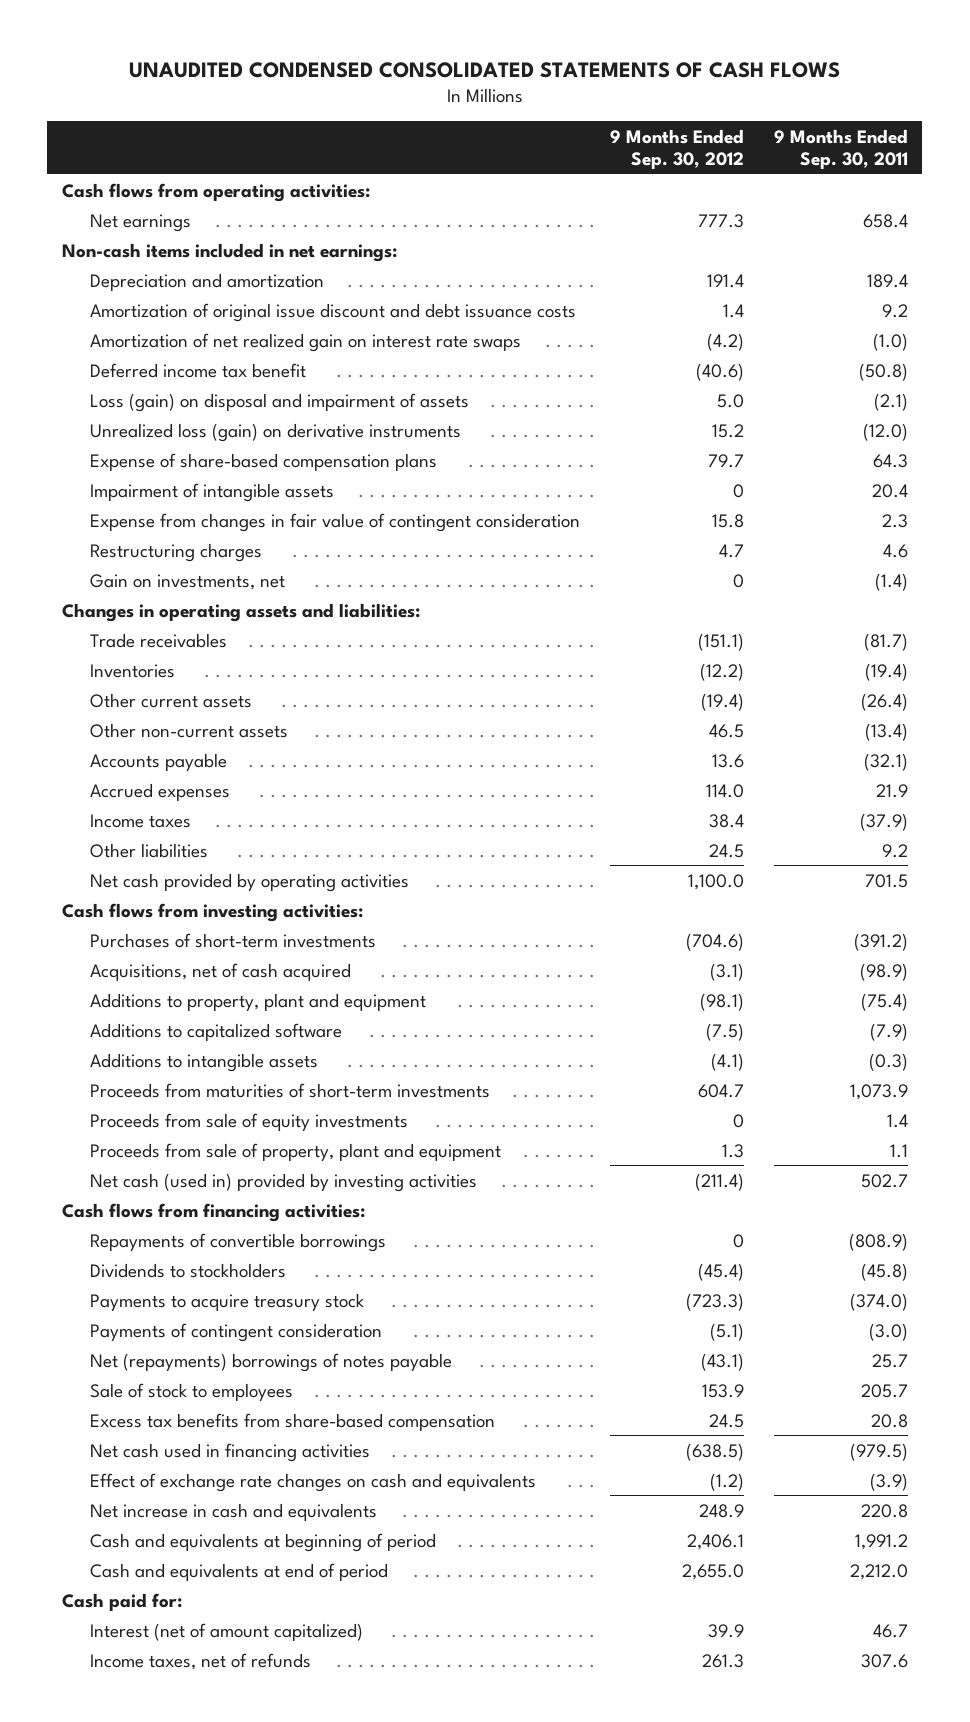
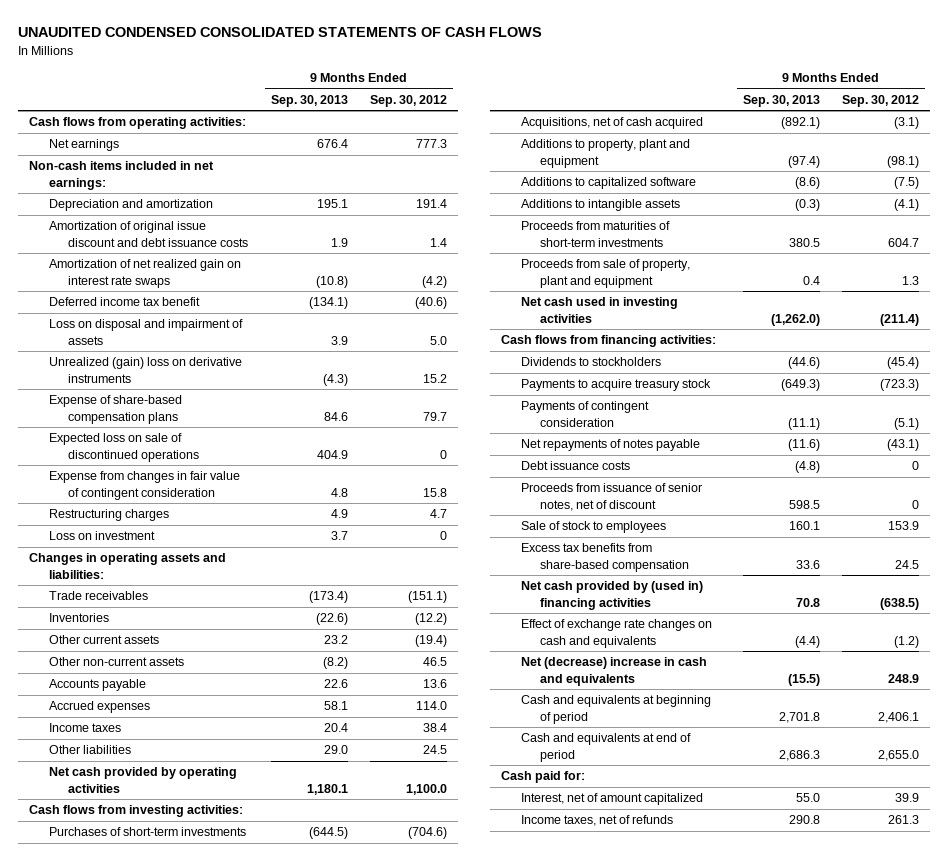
[773,128,908,169] 9 Months Ended Sep. 30, 2011 -> none
none -> [270,94,348,107] Sep. 30, 2013
[90,392,470,412] Loss (gain) on disposal and impairment of assets -> [48,319,243,345] Loss on disposal and impairment of assets
[90,422,462,442] Unrealized loss (gain) on derivative instruments -> [48,357,242,383] Unrealized (gain) loss on derivative instruments
[90,482,335,502] Impairment of intangible assets -> none
none -> [48,433,200,462] Expected loss on sale of discontinued operations
[90,573,286,590] Gain on investments, net -> [48,531,155,541] Loss on investment
[90,1112,409,1131] Proceeds from sale of equity investments -> none
[90,1172,478,1192] Net cash (used in) provided by investing activities -> [520,297,678,323] Net cash used in investing activities
[90,1232,387,1252] Repayments of convertible borrowings -> none
[90,1352,453,1372] Net (repayments) borrowings of notes payable -> [520,439,700,452] Net repayments of notes payable
none -> [520,461,630,471] Debt issuance costs
none -> [520,483,702,511] Proceeds from issuance of senior notes, net of discount
[90,1442,371,1462] Net cash used in financing activities -> [520,581,703,610] Net cash provided by (used in) financing activities
[90,1502,378,1521] Net increase in cash and equivalents -> [520,657,707,686] Net (decrease) increase in cash and equivalents
[90,1622,364,1641] Interest (net of amount capitalized) -> [520,793,703,806] Interest, net of amount capitalized

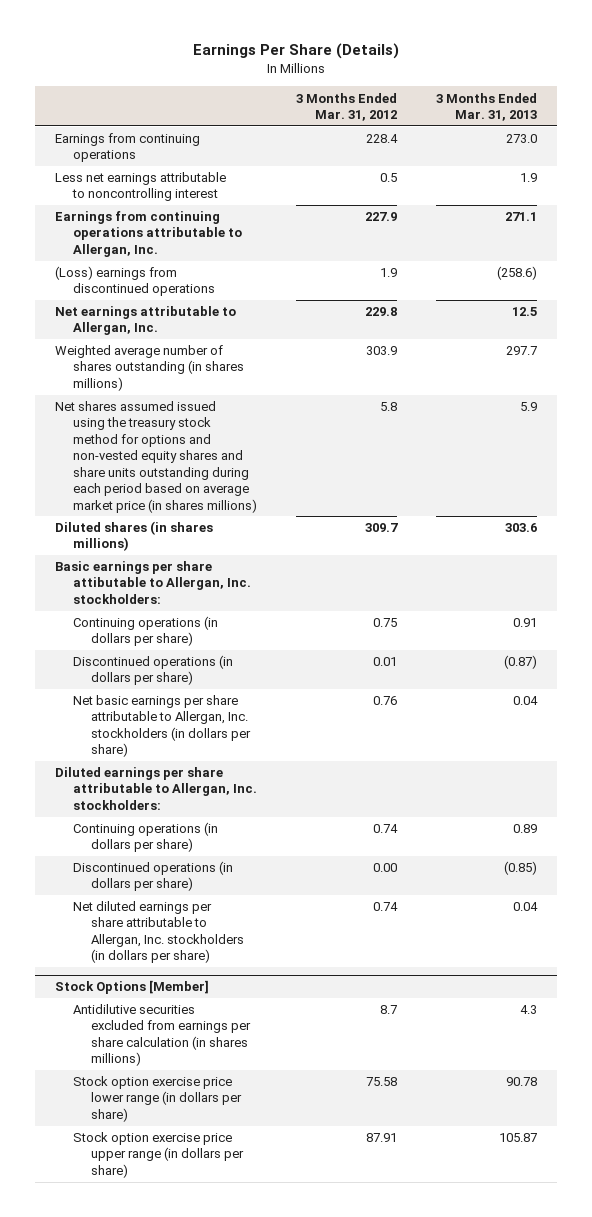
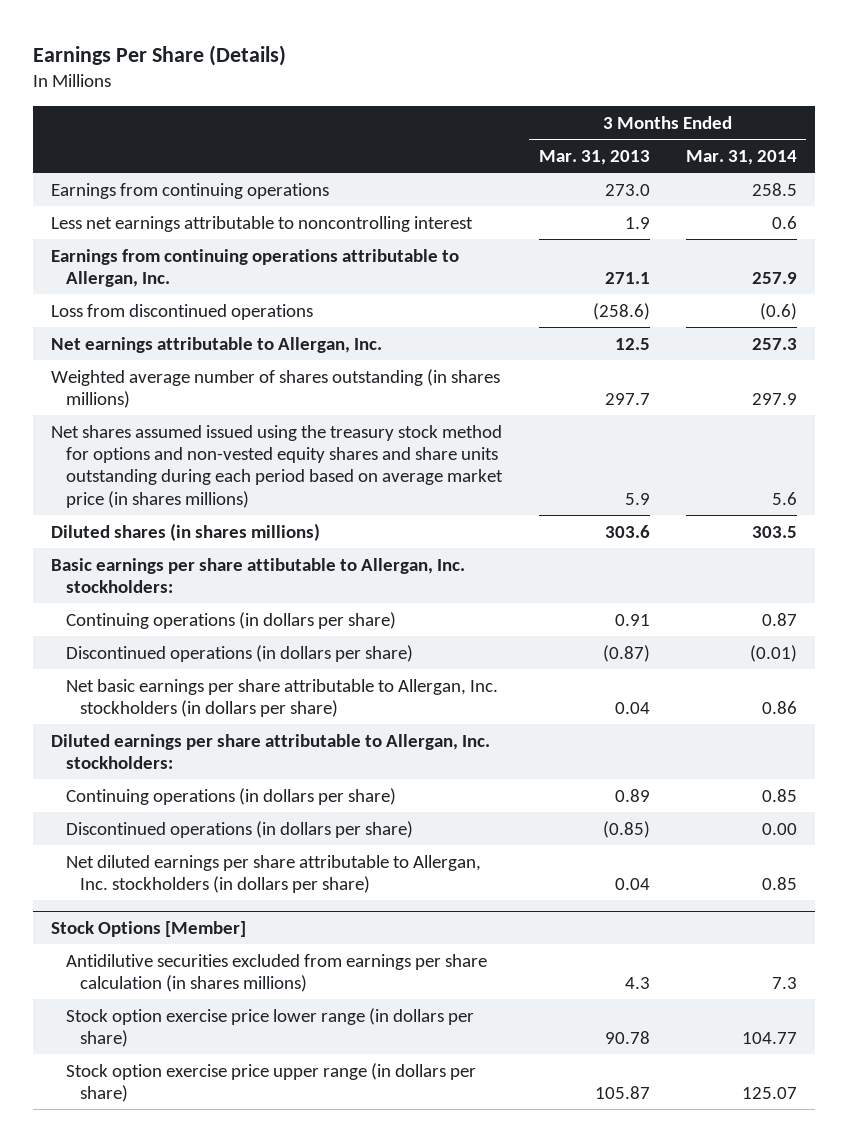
[295,92,397,121] 3 Months Ended Mar. 31, 2012 -> none
none -> [685,149,797,165] Mar. 31, 2014
[54,266,215,297] (Loss) earnings from discontinued operations -> [51,303,314,320] Loss from discontinued operations

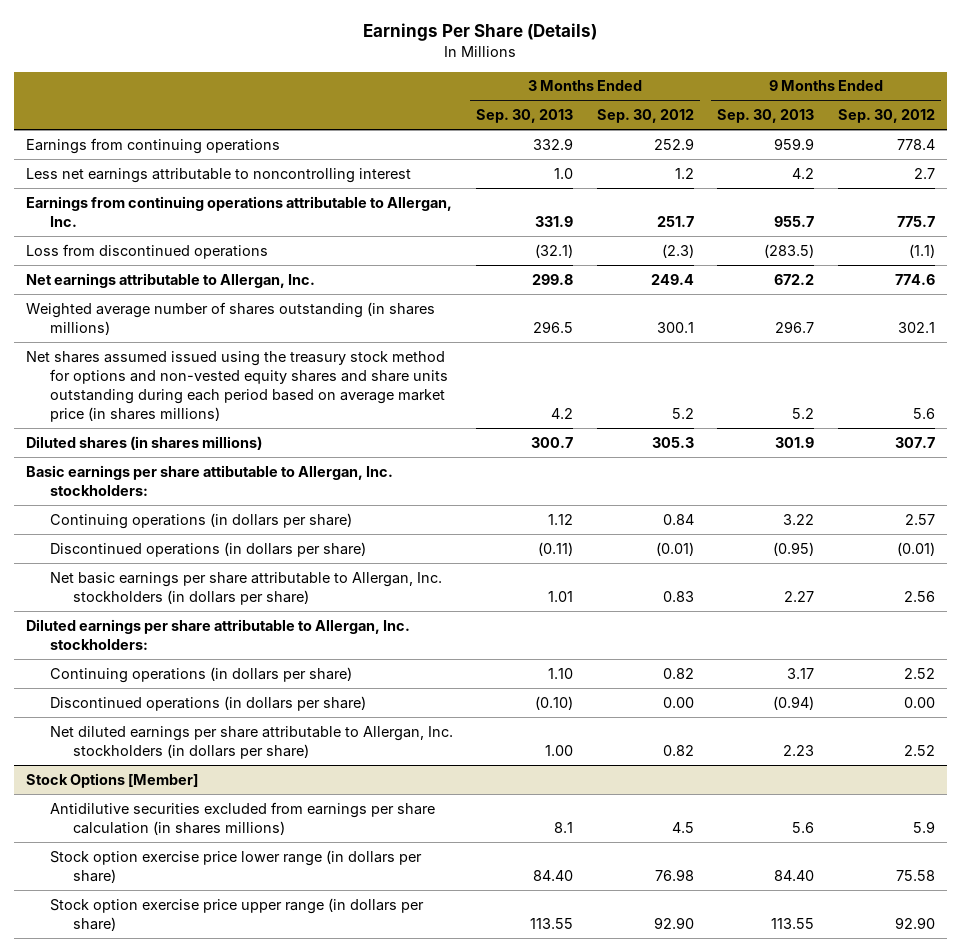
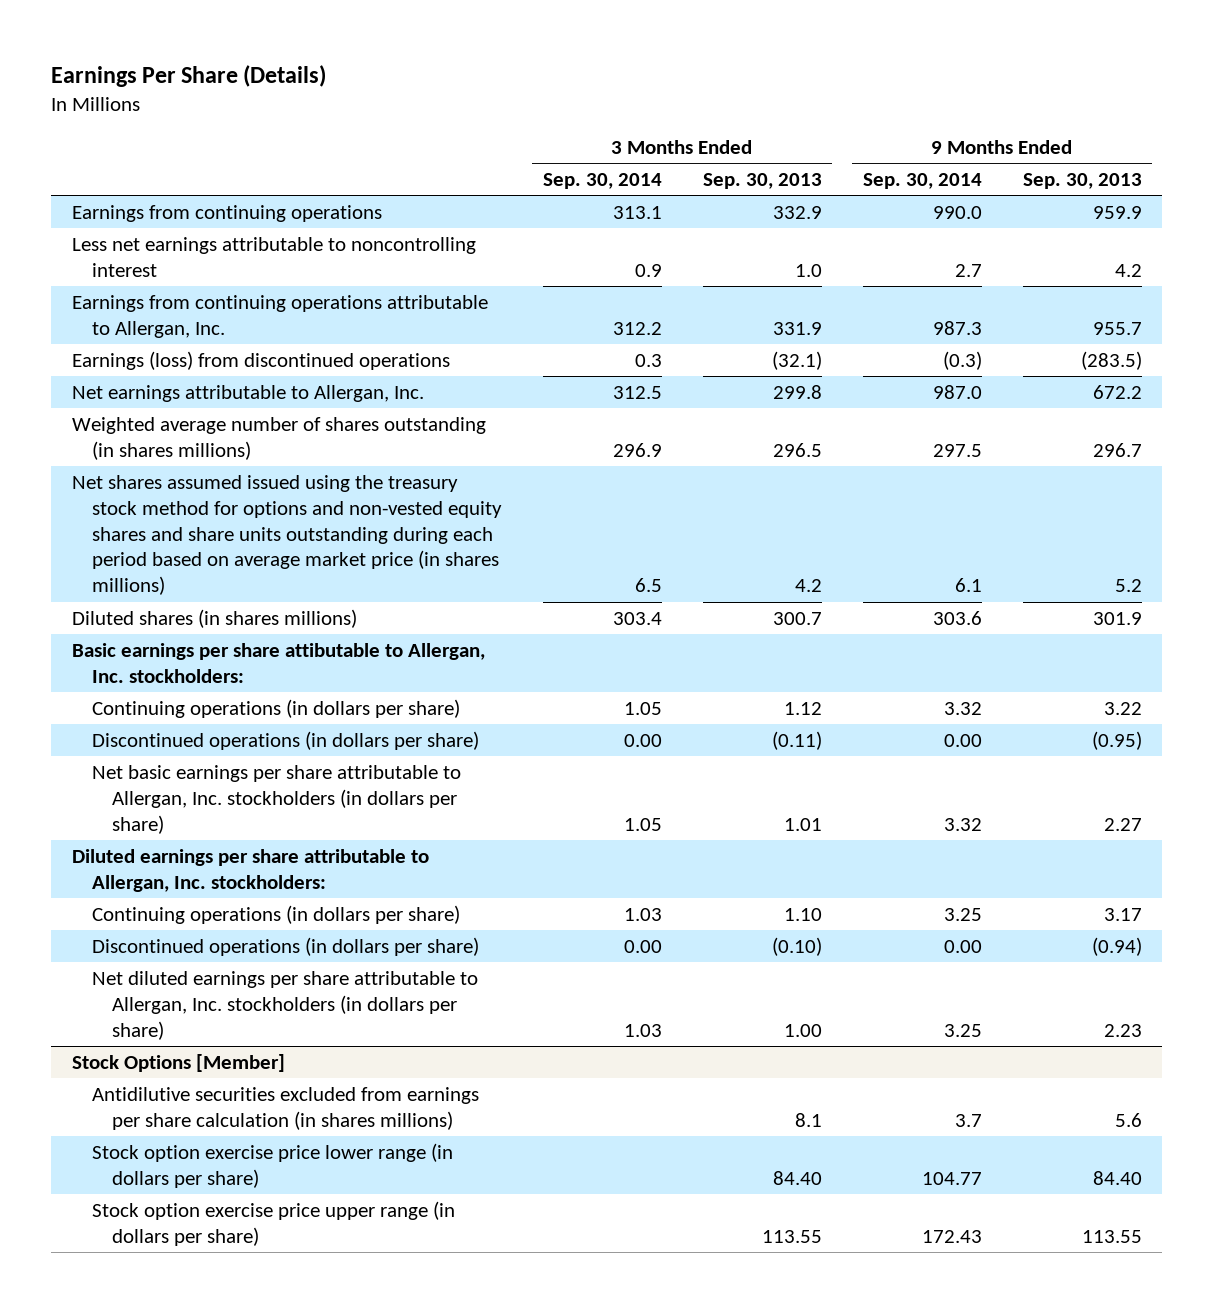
[596,109,694,124] Sep. 30, 2012 -> none
[837,109,935,124] Sep. 30, 2012 -> none
none -> [542,172,662,189] Sep. 30, 2014
none -> [862,172,982,189] Sep. 30, 2014
[26,243,269,259] Loss from discontinued operations -> [71,350,450,370] Earnings (loss) from discontinued operations

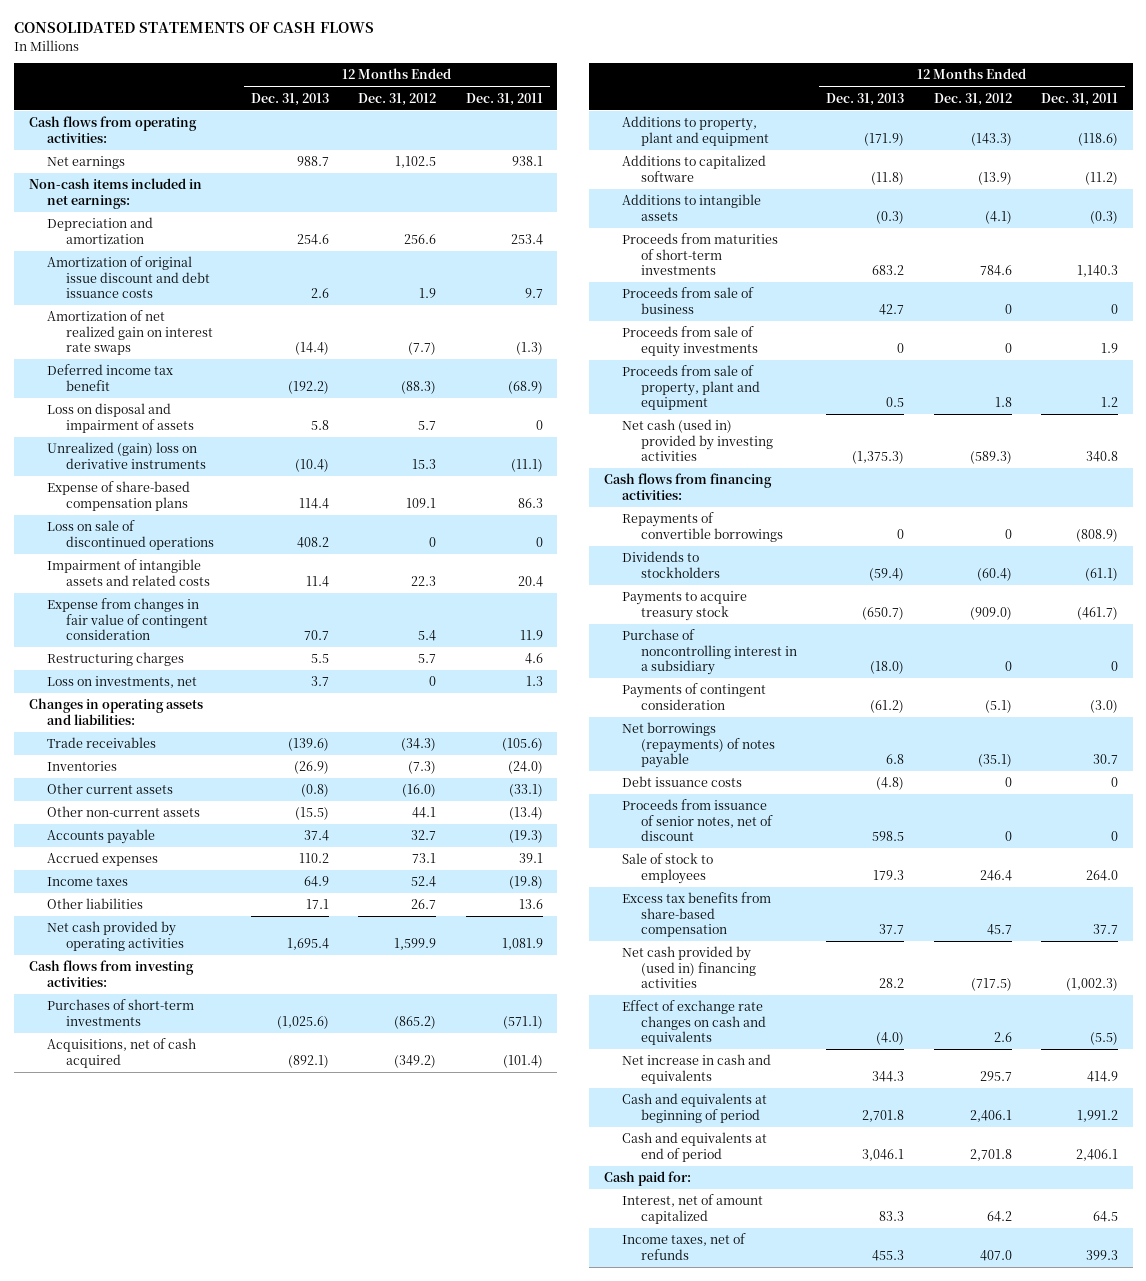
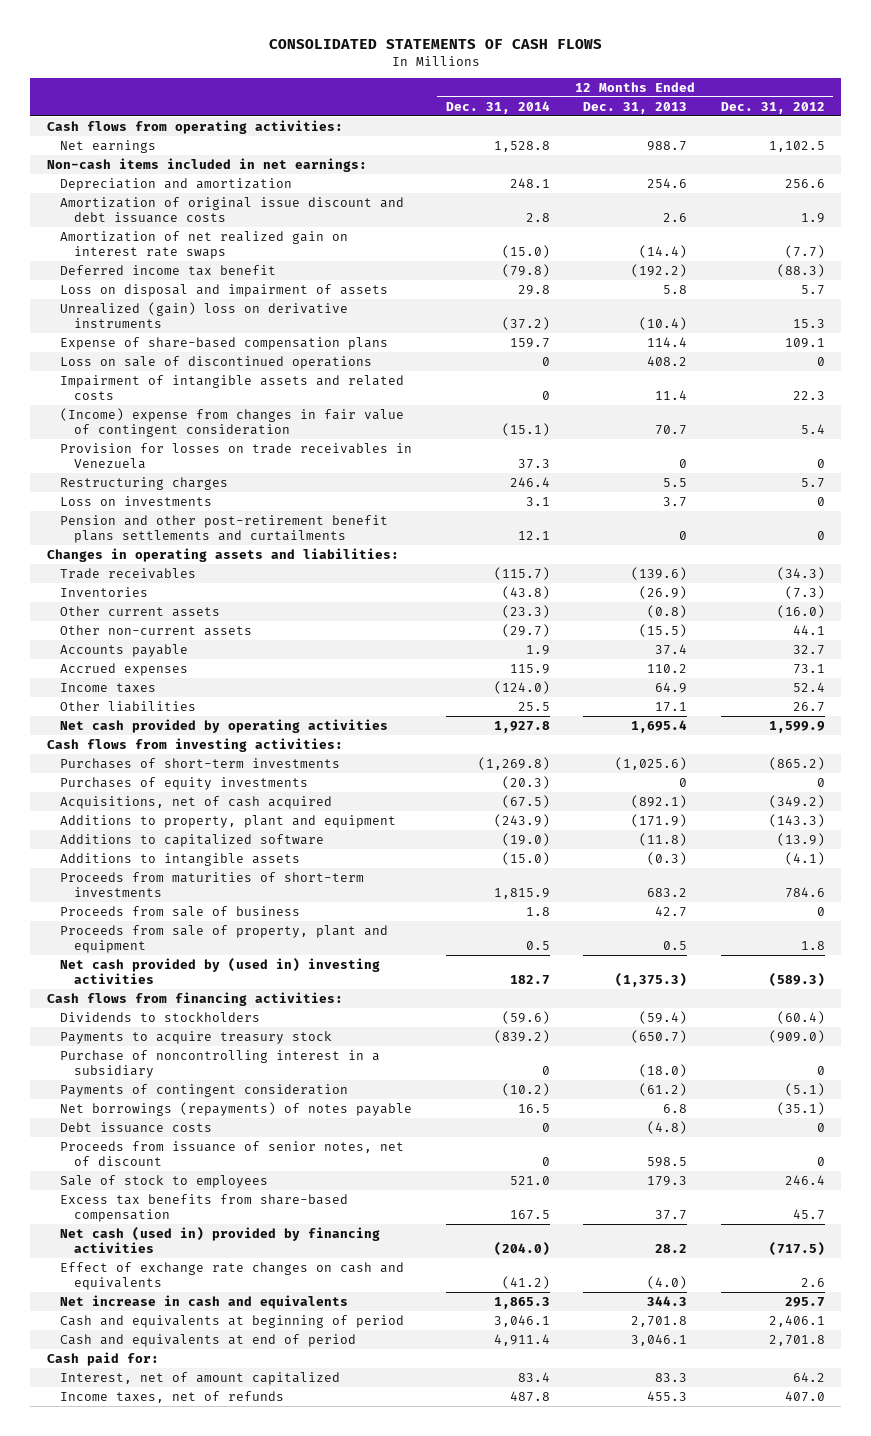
[465,92,543,106] Dec. 31, 2011 -> none
none -> [445,100,550,114] Dec. 31, 2014
[47,598,208,641] Expense from changes in fair value of contingent consideration -> [60,407,405,438] (Income) expense from changes in fair value of contingent consideration
none -> [60,442,413,470] Provision for losses on trade receivables in Venezuela
[47,676,198,689] Loss on investments, net -> [60,495,213,506] Loss on investments
none -> [60,514,389,544] Pension and other post-retirement benefit plans settlements and curtailments
none -> [60,776,309,790] Purchases of equity investments
[622,326,758,357] Proceeds from sale of equity investments -> none
[622,419,773,462] Net cash (used in) provided by investing activities -> [60,957,381,985] Net cash provided by (used in) investing activities
[622,512,783,542] Repayments of convertible borrowings -> none
[622,946,756,989] Net cash provided by (used in) financing activities -> [60,1226,381,1254] Net cash (used in) provided by financing activities

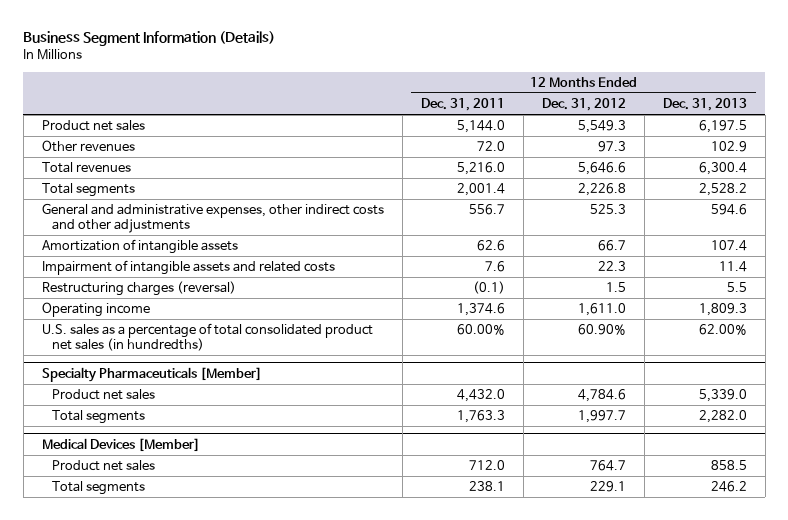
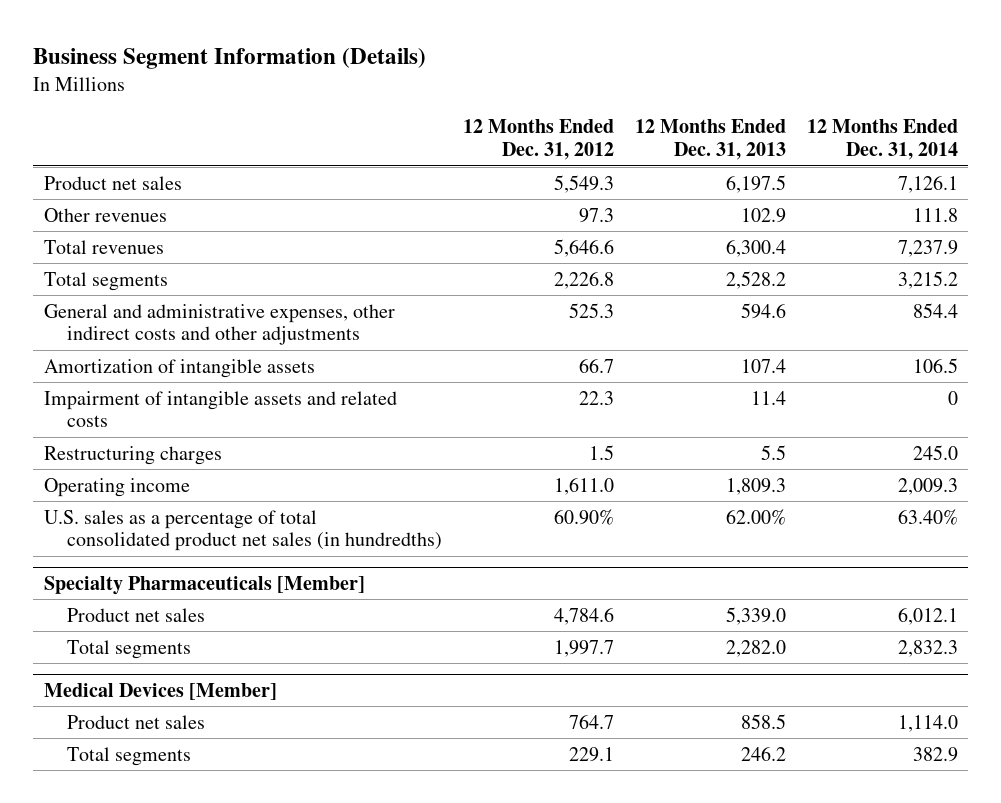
[420,97,505,111] Dec. 31, 2011 -> none
none -> [806,119,958,161] 12 Months Ended Dec. 31, 2014
[41,281,236,297] Restructuring charges (reversal) -> [43,445,222,465] Restructuring charges

